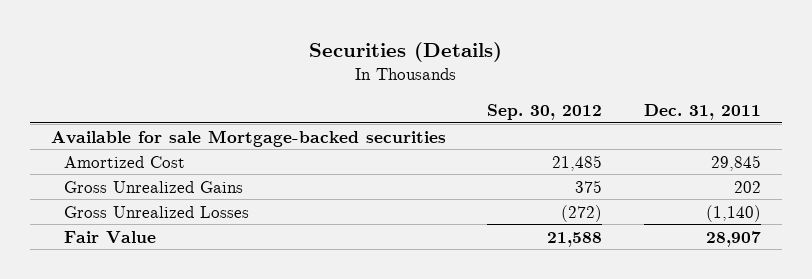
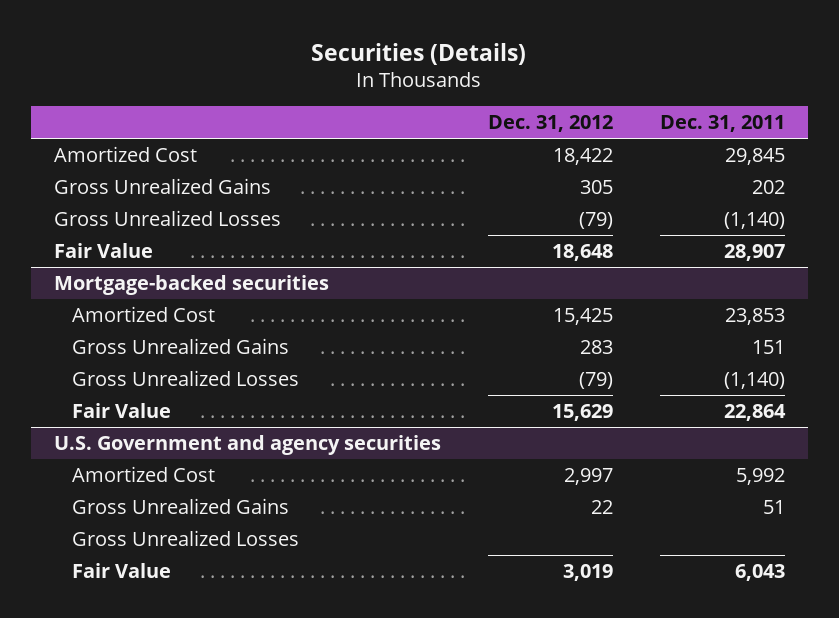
[487,103,603,120] Sep. 30, 2012 -> none
none -> [487,115,613,133] Dec. 31, 2012
[50,129,446,147] Available for sale Mortgage-backed securities -> none
none -> [54,274,330,295] Mortgage-backed securities
none -> [71,305,215,322] Amortized Cost
none -> [71,337,289,354] Gross Unrealized Gains
none -> [71,369,299,386] Gross Unrealized Losses
none -> [71,402,171,418] Fair Value
none -> [54,434,442,455] U.S. Government and agency securities
none -> [71,465,215,482] Amortized Cost
none -> [71,497,289,514] Gross Unrealized Gains
none -> [71,529,299,546] Gross Unrealized Losses
none -> [71,562,171,578] Fair Value

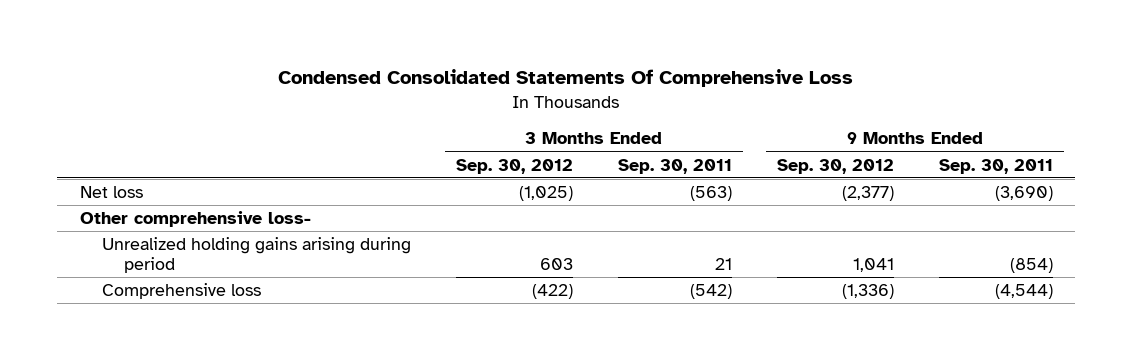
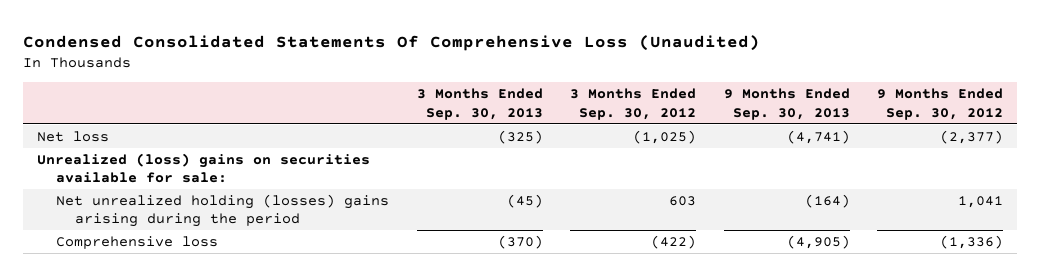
[278,69,854,88] Condensed Consolidated Statements Of Comprehensive Loss -> [23,34,761,51] Condensed Consolidated Statements Of Comprehensive Loss (Unaudited)
[617,158,732,174] Sep. 30, 2011 -> none
[938,158,1053,174] Sep. 30, 2011 -> none
none -> [416,88,543,120] 3 Months Ended Sep. 30, 2013
none -> [723,88,850,120] 9 Months Ended Sep. 30, 2013
[79,211,311,228] Other comprehensive loss- -> none
none -> [37,152,371,184] Unrealized (loss) gains on securities available for sale:
[101,237,411,274] Unrealized holding gains arising during period -> [56,193,390,228] Net unrealized holding (losses) gains arising during the period

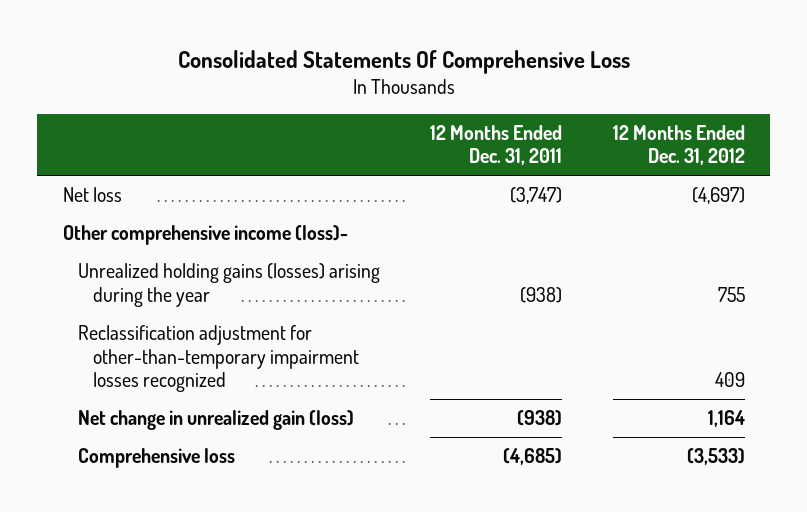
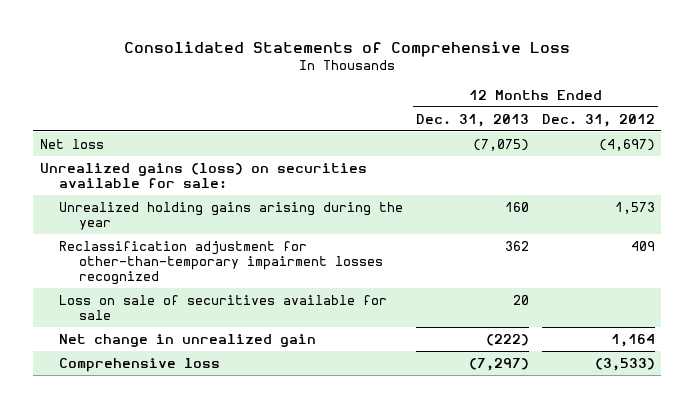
[177,49,630,74] Consolidated Statements Of Comprehensive Loss -> [124,41,571,58] Consolidated Statements of Comprehensive Loss
[430,125,563,166] 12 Months Ended Dec. 31, 2011 -> none
none -> [416,113,530,127] Dec. 31, 2013
[62,225,348,246] Other comprehensive income (loss)- -> none
none -> [39,162,367,188] Unrealized gains (loss) on securities available for sale:
[77,263,380,307] Unrealized holding gains (losses) arising during the year -> [59,201,404,230] Unrealized holding gains arising during the year
[717,286,745,302] 755 -> [614,201,655,214] 1,573
none -> [59,294,388,320] Loss on sale of securitives available for sale
[77,410,354,431] Net change in unrealized gain (loss) -> [59,333,317,347] Net change in unrealized gain

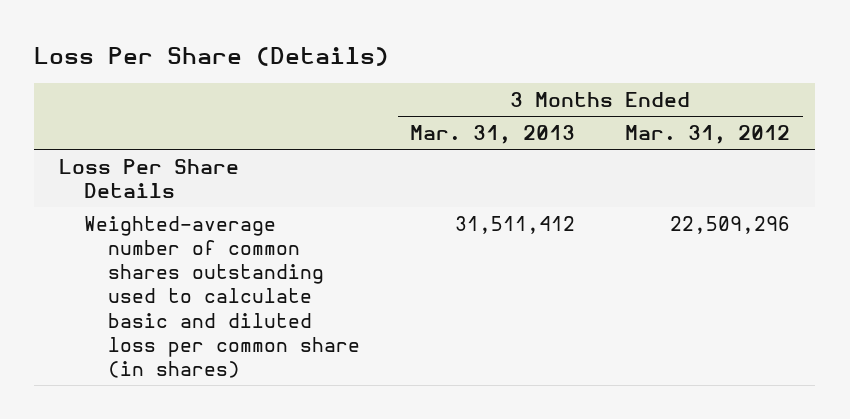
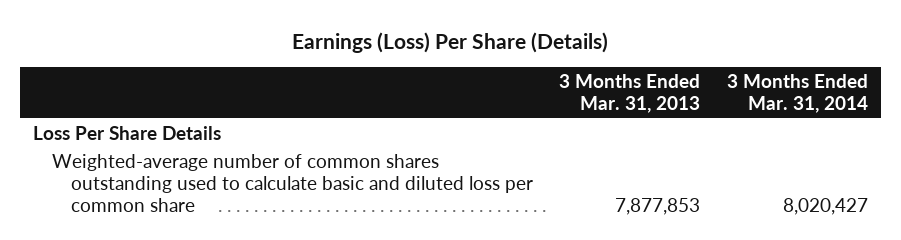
[34,47,390,67] Loss Per Share (Details) -> [292,31,609,53] Earnings (Loss) Per Share (Details)
[625,125,791,145] Mar. 31, 2012 -> none
none -> [726,73,868,113] 3 Months Ended Mar. 31, 2014
[83,215,361,379] Weighted-average number of common shares outstanding used to calculate basic and diluted loss per common share (in shares) -> [51,153,533,213] Weighted-average number of common shares outstanding used to calculate basic and diluted loss per common share
[455,215,576,234] 31,511,412 -> [615,198,701,216] 7,877,853

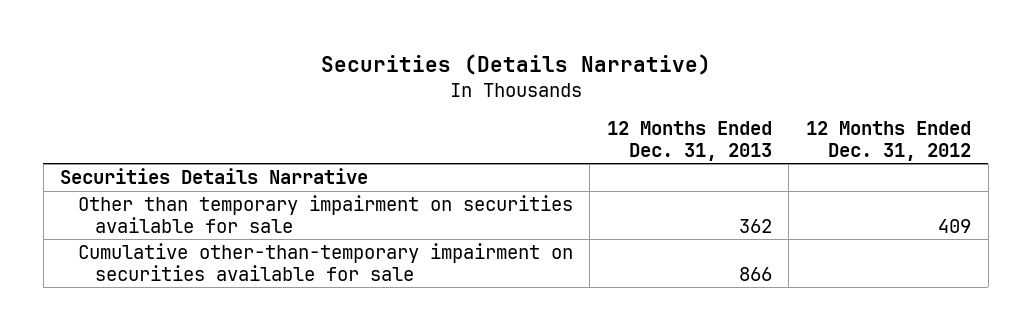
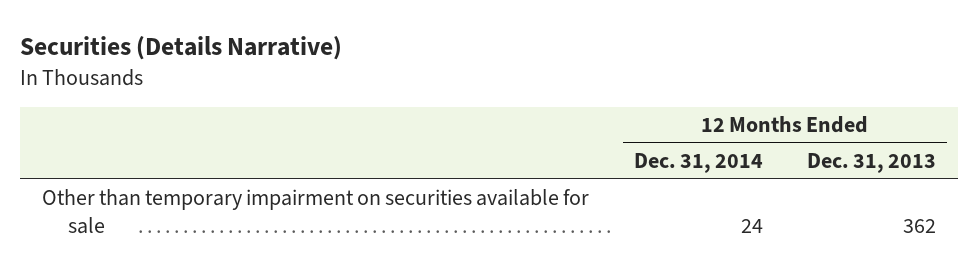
[806,121,972,161] 12 Months Ended Dec. 31, 2012 -> none
none -> [633,152,763,173] Dec. 31, 2014
[60,168,369,185] Securities Details Narrative -> none
[77,243,573,281] Cumulative other-than-temporary impairment on securities available for sale -> none

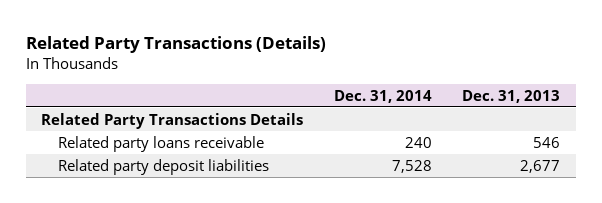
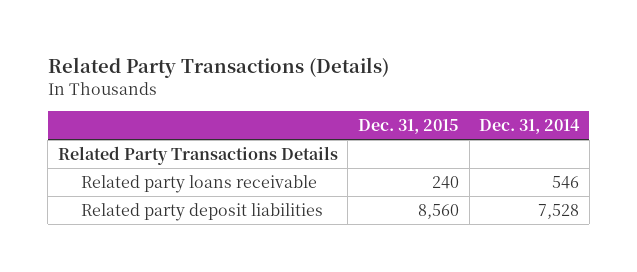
[462,89,561,103] Dec. 31, 2013 -> none
none -> [358,118,460,134] Dec. 31, 2015
[404,136,432,148] 240 -> [552,176,580,190] 546

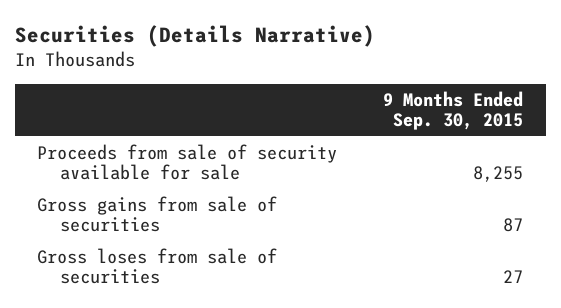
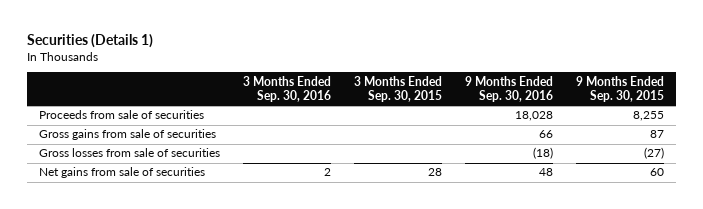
[14,25,375,48] Securities (Details Narrative) -> [27,34,154,49] Securities (Details 1)
none -> [242,75,331,103] 3 Months Ended Sep. 30, 2016
none -> [354,75,443,103] 3 Months Ended Sep. 30, 2015
none -> [465,75,554,103] 9 Months Ended Sep. 30, 2016
[37,143,338,181] Proceeds from sale of security available for sale -> [38,110,204,120] Proceeds from sale of securities
[37,247,278,285] Gross loses from sale of securities -> [38,148,220,158] Gross losses from sale of securities
[503,270,524,284] 27 -> [644,147,665,160] (27)
none -> [38,167,205,179] Net gains from sale of securities

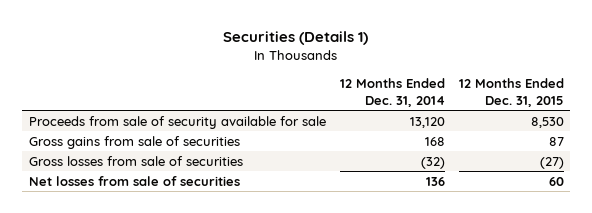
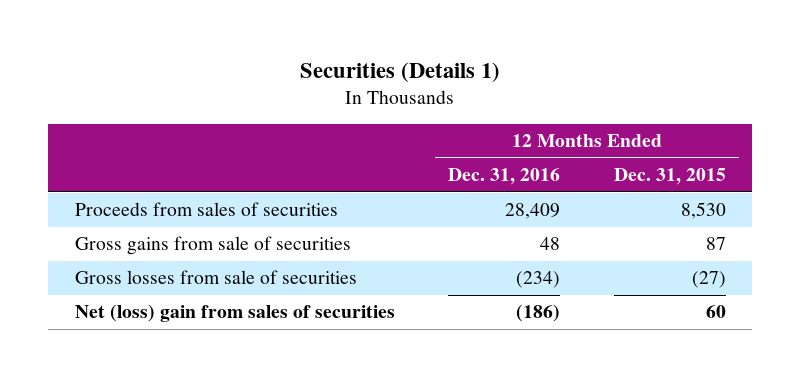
[339,77,445,107] 12 Months Ended Dec. 31, 2014 -> none
none -> [448,168,561,186] Dec. 31, 2016
[28,115,326,129] Proceeds from sale of security available for sale -> [74,202,338,217] Proceeds from sales of securities
[28,175,240,186] Net losses from sale of securities -> [74,304,395,323] Net (loss) gain from sales of securities

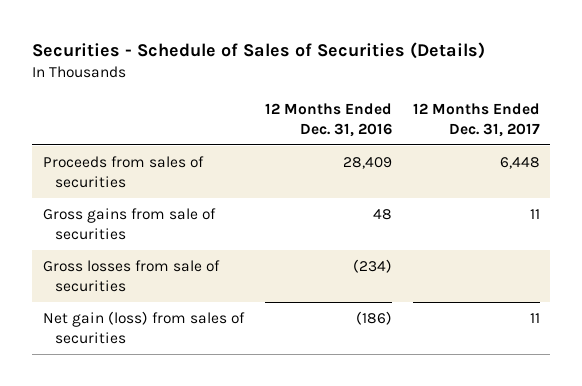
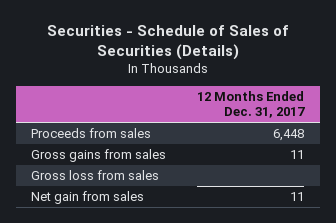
[264,102,392,137] 12 Months Ended Dec. 31, 2016 -> none
[42,155,204,188] Proceeds from sales of securities -> [31,128,152,139] Proceeds from sales
[42,207,216,240] Gross gains from sale of securities -> [31,149,167,163] Gross gains from sales
[42,259,220,292] Gross losses from sale of securities -> [31,170,160,181] Gross loss from sales
[42,310,245,344] Net gain (loss) from sales of securities -> [31,191,145,205] Net gain from sales

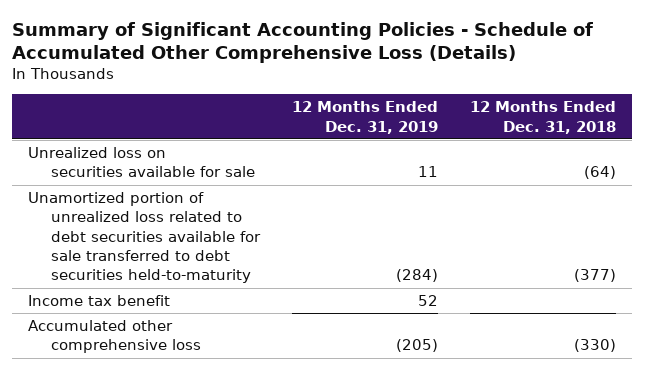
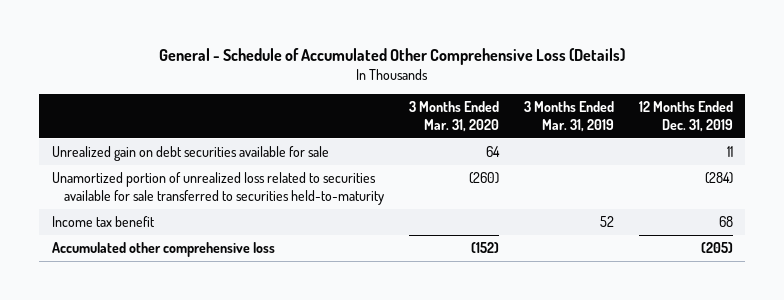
[12,21,594,63] Summary of Significant Accounting Policies - Schedule of Accumulated Other Comprehensive Loss (Details) -> [159,47,626,65] General - Schedule of Accumulated Other Comprehensive Loss (Details)
[470,101,617,134] 12 Months Ended Dec. 31, 2018 -> none
none -> [408,101,499,132] 3 Months Ended Mar. 31, 2020
none -> [523,101,614,132] 3 Months Ended Mar. 31, 2019
[28,147,256,178] Unrealized loss on securities available for sale -> [51,146,329,162] Unrealized gain on debt securities available for sale
[28,192,262,284] Unamortized portion of unrealized loss related to debt securities available for sale transferred to debt securities held-to-maturity -> [51,172,385,205] Unamortized portion of unrealized loss related to securities available for sale transferred to securities held-to-maturity
[418,295,439,307] 52 -> [718,216,733,228] 68

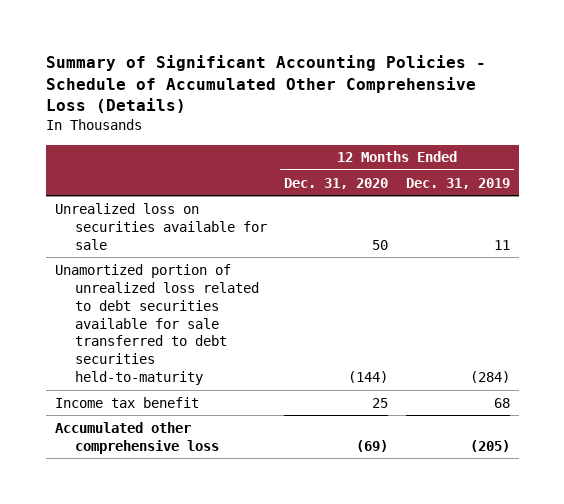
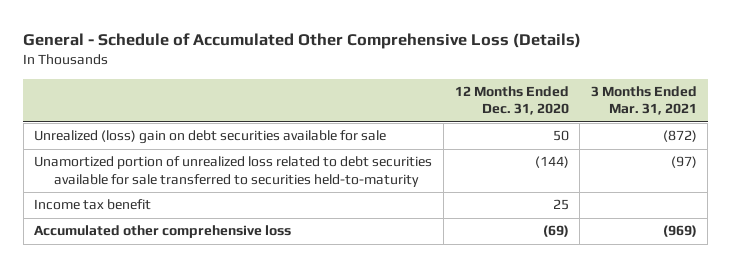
[45,54,486,114] Summary of Significant Accounting Policies - Schedule of Accumulated Other Comprehensive Loss (Details) -> [23,33,582,50] General - Schedule of Accumulated Other Comprehensive Loss (Details)
[405,177,510,189] Dec. 31, 2019 -> none
none -> [590,86,697,116] 3 Months Ended Mar. 31, 2021
[54,202,267,250] Unrealized loss on securities available for sale -> [34,130,387,145] Unrealized (loss) gain on debt securities available for sale
[54,263,259,386] Unamortized portion of unrealized loss related to debt securities available for sale transferred to debt securities held-to-maturity -> [34,156,433,187] Unamortized portion of unrealized loss related to debt securities available for sale transferred to securities held-to-maturity

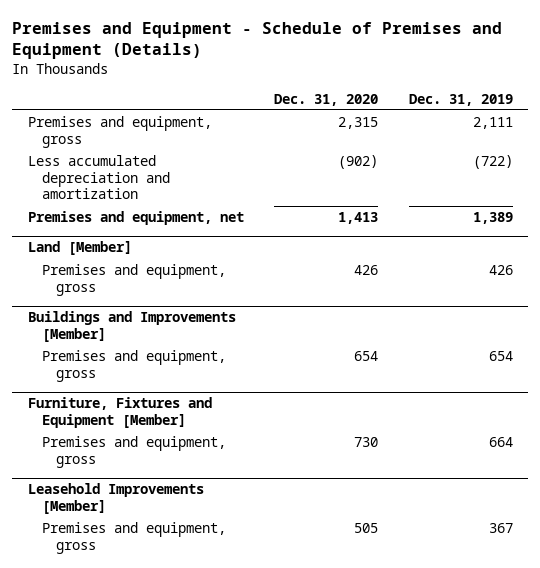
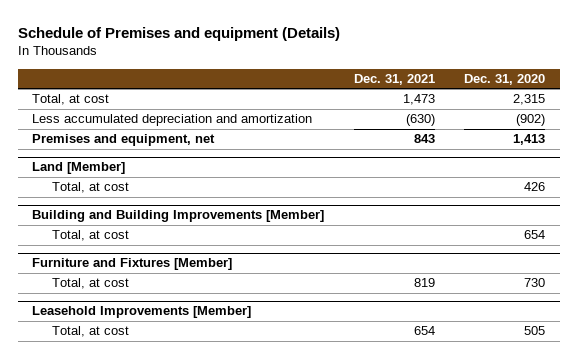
[12,21,503,60] Premises and Equipment - Schedule of Premises and Equipment (Details) -> [17,26,340,41] Schedule of Premises and equipment (Details)
[408,93,513,106] Dec. 31, 2019 -> none
none -> [353,73,435,85] Dec. 31, 2021
[27,116,212,148] Premises and equipment, gross -> [32,94,110,106] Total, at cost
[41,264,226,296] Premises and equipment, gross -> [52,182,130,194] Total, at cost
[27,311,236,343] Buildings and Improvements [Member] -> [32,210,325,223] Building and Building Improvements [Member]
[41,350,226,382] Premises and equipment, gross -> [52,230,130,242] Total, at cost
[27,397,212,429] Furniture, Fixtures and Equipment [Member] -> [32,258,233,271] Furniture and Fixtures [Member]
[41,436,226,468] Premises and equipment, gross -> [52,278,130,290] Total, at cost
[41,522,226,554] Premises and equipment, gross -> [52,326,130,338] Total, at cost

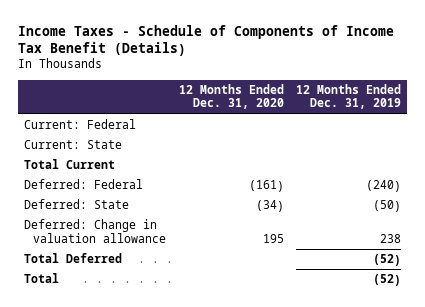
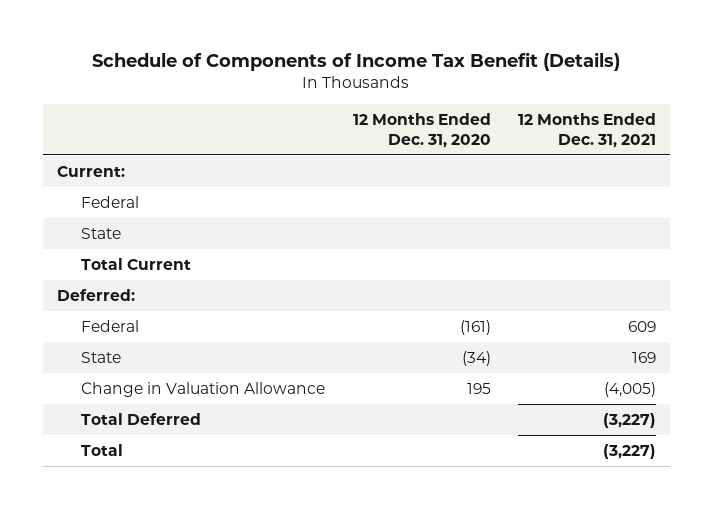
[18,24,395,57] Income Taxes - Schedule of Components of Income Tax Benefit (Details) -> [92,52,621,72] Schedule of Components of Income Tax Benefit (Details)
[295,83,401,110] 12 Months Ended Dec. 31, 2019 -> none
none -> [518,112,657,148] 12 Months Ended Dec. 31, 2021
none -> [56,165,125,177] Current:
[24,119,137,130] Current: Federal -> [80,195,139,208] Federal
[24,140,123,150] Current: State -> [80,227,121,239] State
none -> [56,288,135,301] Deferred:
[24,179,144,190] Deferred: Federal -> [80,319,139,332] Federal
[24,199,130,210] Deferred: State -> [80,351,121,363] State
[24,219,167,243] Deferred: Change in valuation allowance -> [80,381,325,397] Change in Valuation Allowance

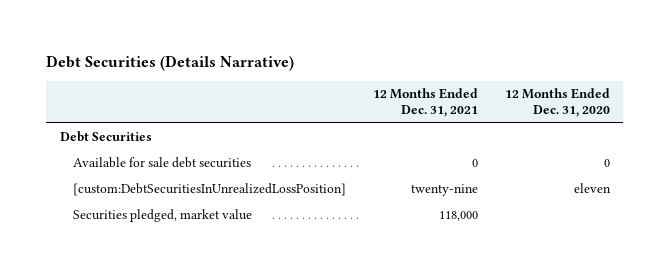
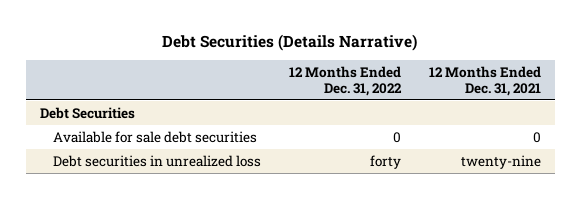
[504,88,610,118] 12 Months Ended Dec. 31, 2020 -> none
none -> [288,65,402,96] 12 Months Ended Dec. 31, 2022
[72,209,252,223] Securities pledged, market value -> none
[72,183,346,197] [custom:DebtSecuritiesInUnrealizedLossPosition] -> [52,154,261,167] Debt securities in unrealized loss

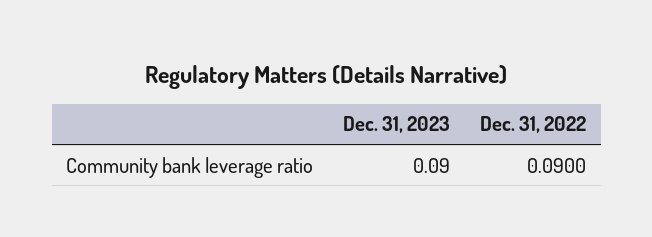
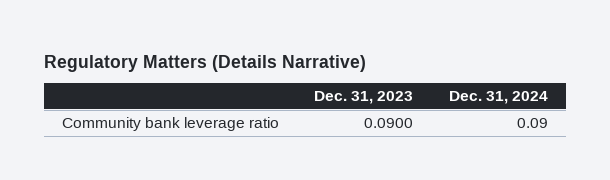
[479,116,586,134] Dec. 31, 2022 -> none
none -> [449,91,549,105] Dec. 31, 2024
[413,157,451,173] 0.09 -> [364,118,414,129] 0.0900

